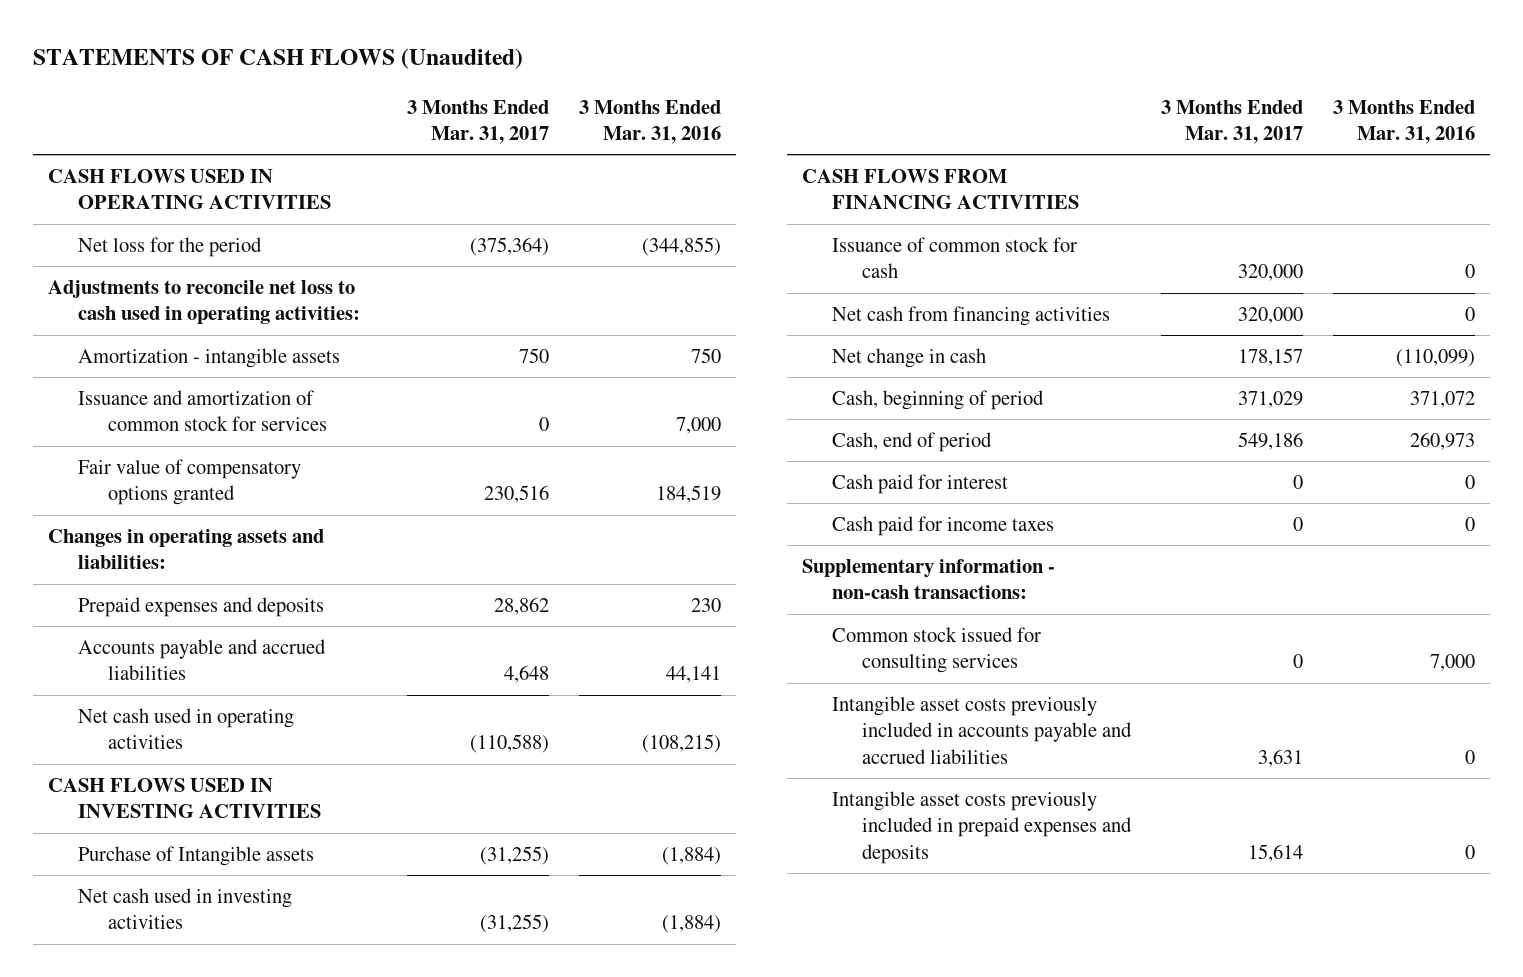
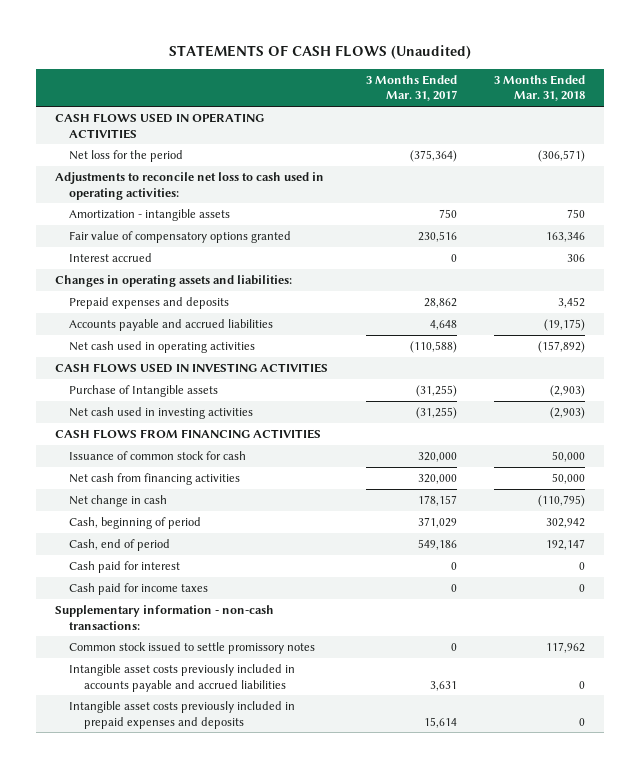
[579,99,722,144] 3 Months Ended Mar. 31, 2016 -> none
none -> [494,74,586,102] 3 Months Ended Mar. 31, 2018
[78,389,327,432] Issuance and amortization of common stock for services -> none
none -> [69,252,153,262] Interest accrued
[831,626,1041,674] Common stock issued for consulting services -> none
none -> [69,641,316,654] Common stock issued to settle promissory notes

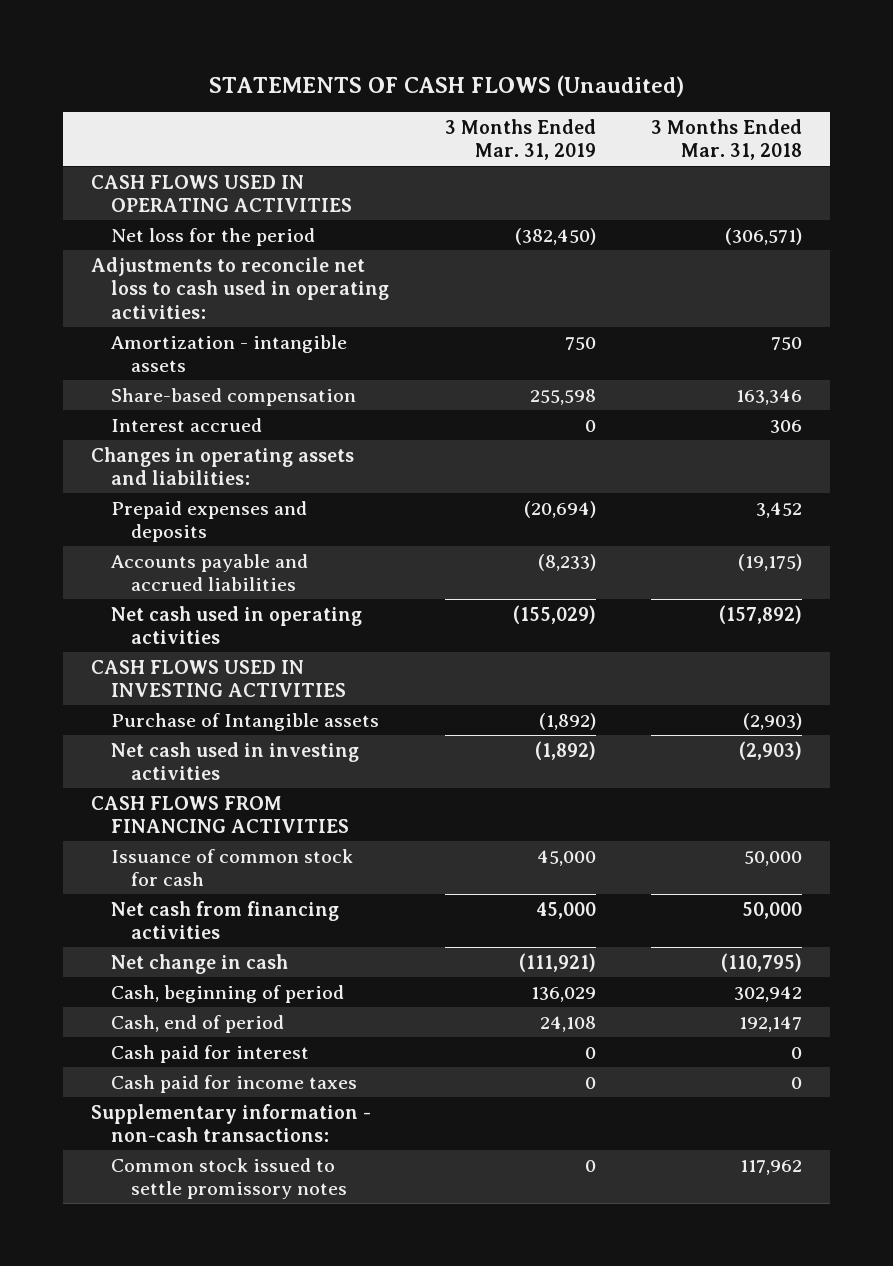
[365,74,457,102] 3 Months Ended Mar. 31, 2017 -> none
none -> [444,118,596,161] 3 Months Ended Mar. 31, 2019
[69,230,292,243] Fair value of compensatory options granted -> [110,387,356,406] Share-based compensation
[69,663,296,692] Intangible asset costs previously included in accounts payable and accrued liabilities -> none
[69,700,296,729] Intangible asset costs previously included in prepaid expenses and deposits -> none

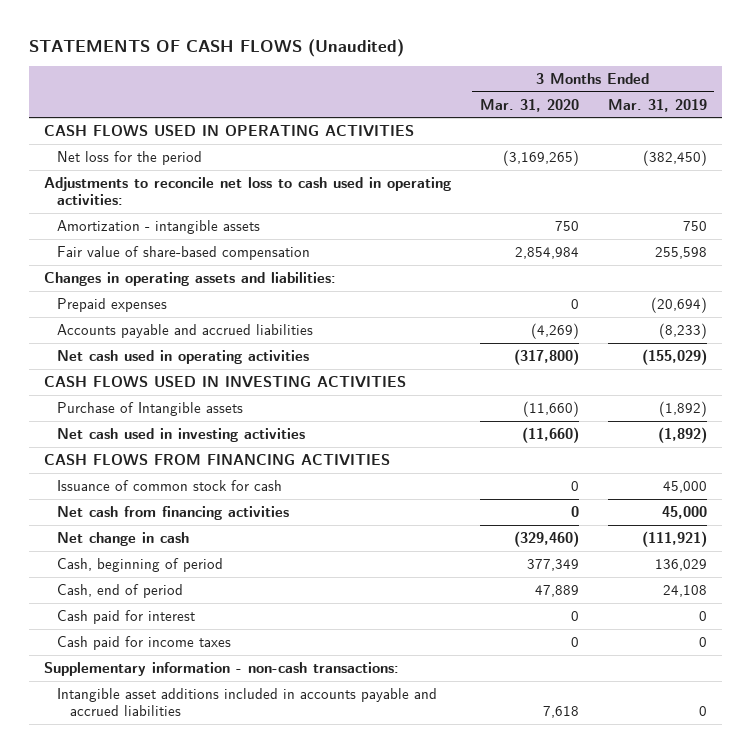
[651,118,803,161] 3 Months Ended Mar. 31, 2018 -> none
none -> [479,98,579,112] Mar. 31, 2020
[110,417,262,432] Interest accrued -> none
[110,387,356,406] Share-based compensation -> [56,245,310,260] Fair value of share-based compensation
[110,500,307,543] Prepaid expenses and deposits -> [56,297,167,312] Prepaid expenses
[110,1157,348,1200] Common stock issued to settle promissory notes -> none
none -> [56,687,437,717] Intangible asset additions included in accounts payable and accrued liabilities

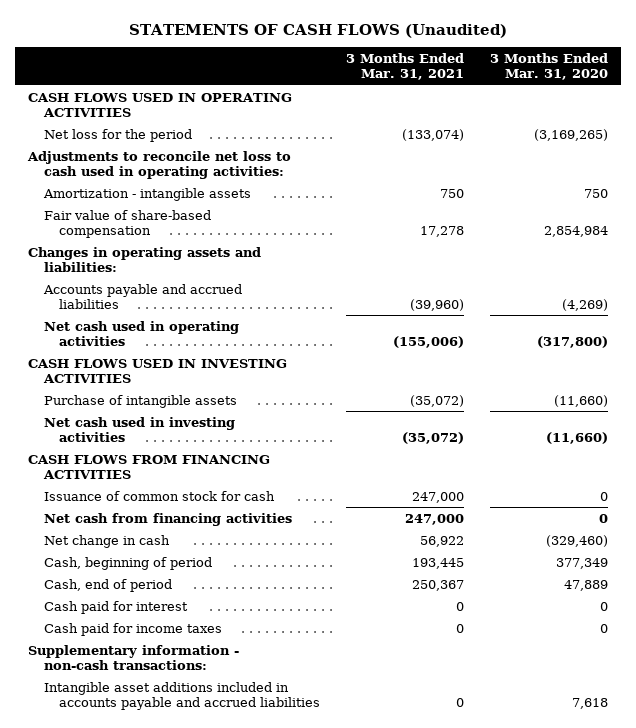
[608,98,708,112] Mar. 31, 2019 -> none
none -> [345,52,464,81] 3 Months Ended Mar. 31, 2021
[56,297,167,312] Prepaid expenses -> none
[56,401,243,416] Purchase of Intangible assets -> [43,394,237,408] Purchase of intangible assets

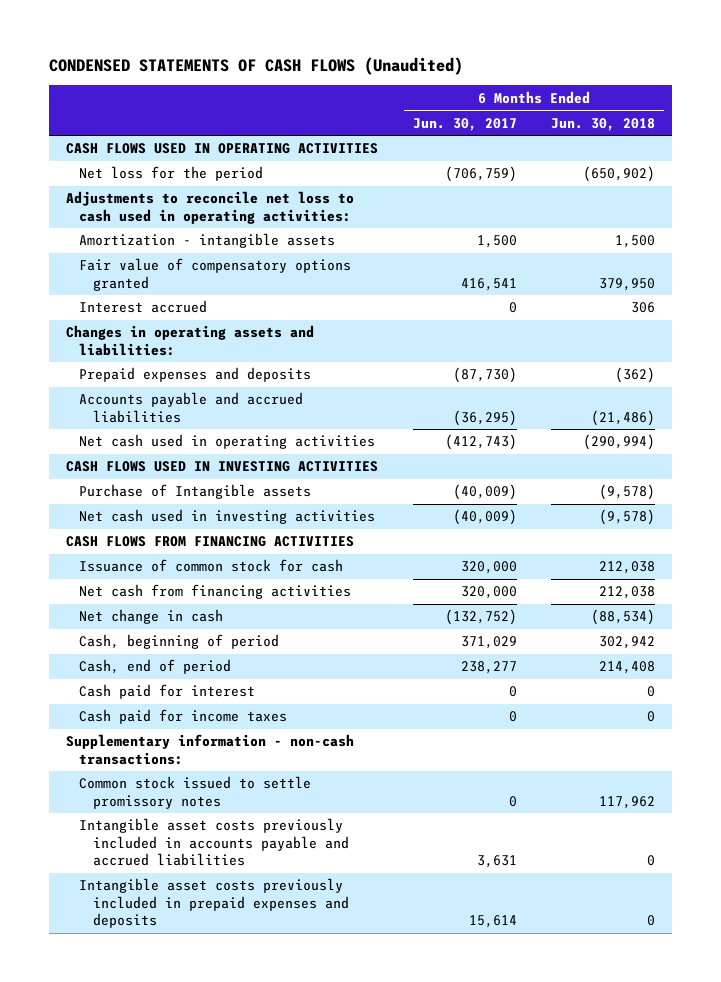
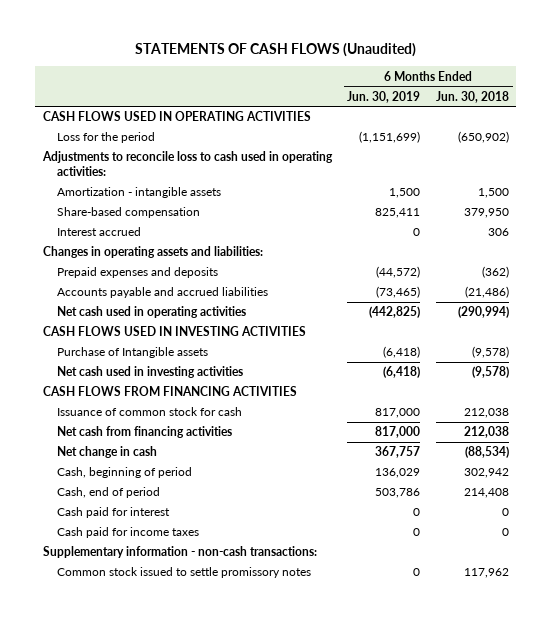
[49,57,464,76] CONDENSED STATEMENTS OF CASH FLOWS (Unaudited) -> [134,43,416,58] STATEMENTS OF CASH FLOWS (Unaudited)
[412,117,517,131] Jun. 30, 2017 -> none
none -> [347,90,421,103] Jun. 30, 2019
[79,166,264,182] Net loss for the period -> [56,132,155,144] Loss for the period
[66,191,355,224] Adjustments to reconcile net loss to cash used in operating activities: -> [42,151,334,177] Adjustments to reconcile loss to cash used in operating activities:
[79,258,352,291] Fair value of compensatory options granted -> [56,207,200,219] Share-based compensation
[79,818,349,867] Intangible asset costs previously included in accounts payable and accrued liabilities -> none
[79,878,349,929] Intangible asset costs previously included in prepaid expenses and deposits -> none

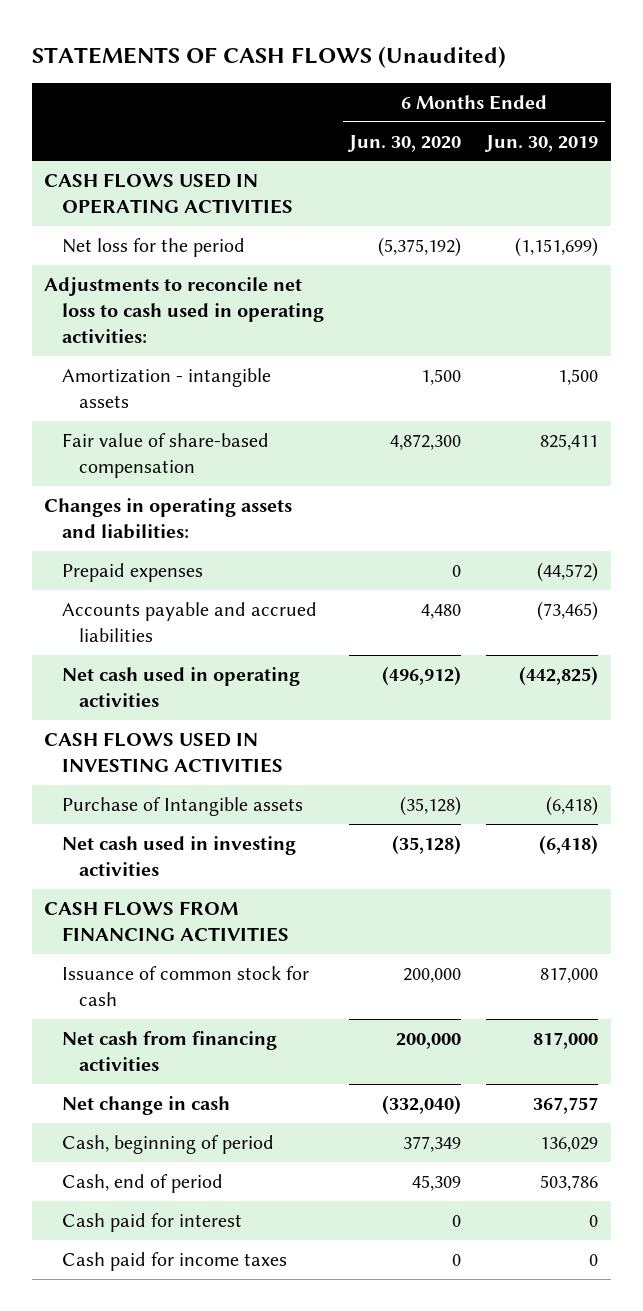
[435,90,509,103] Jun. 30, 2018 -> none
none -> [347,134,462,152] Jun. 30, 2020
[56,132,155,144] Loss for the period -> [61,237,245,257] Net loss for the period
[42,151,334,177] Adjustments to reconcile loss to cash used in operating activities: -> [44,276,324,344] Adjustments to reconcile net loss to cash used in operating activities:
[56,227,141,237] Interest accrued -> none
[56,207,200,219] Share-based compensation -> [61,432,269,479] Fair value of share-based compensation
[56,267,218,279] Prepaid expenses and deposits -> [61,562,203,582] Prepaid expenses
[43,546,318,559] Supplementary information - non-cash transactions: -> none
[56,567,311,579] Common stock issued to settle promissory notes -> none

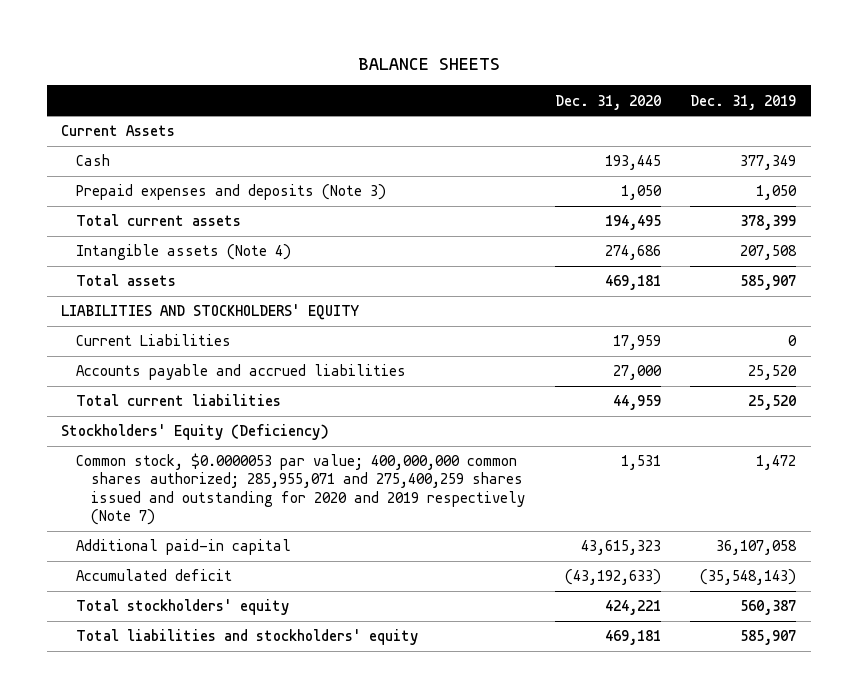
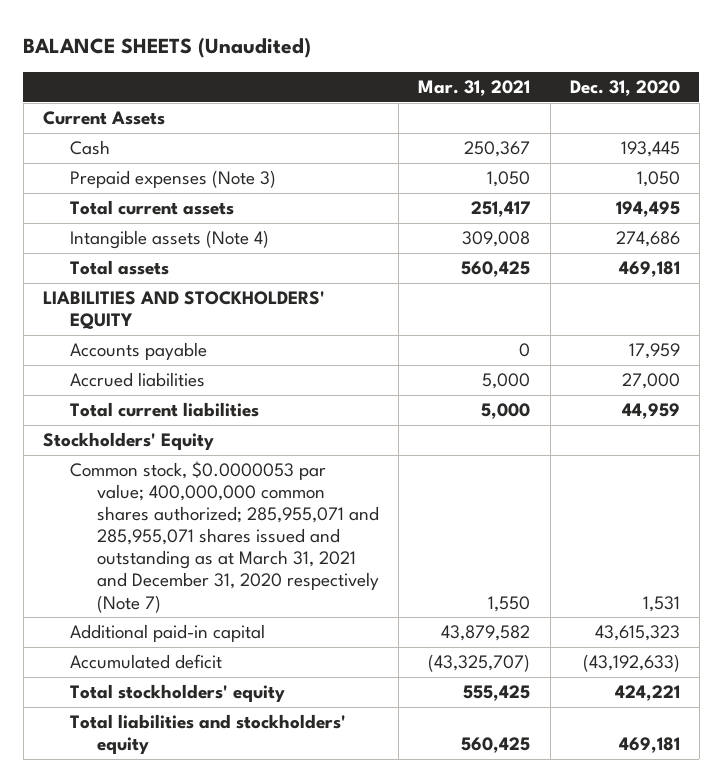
[357,58,500,71] BALANCE SHEETS -> [23,36,312,58] BALANCE SHEETS (Unaudited)
[690,94,797,110] Dec. 31, 2019 -> none
none -> [418,79,531,96] Mar. 31, 2021
[76,184,387,201] Prepaid expenses and deposits (Note 3) -> [70,170,277,189] Prepaid expenses (Note 3)
[76,364,407,381] Accounts payable and accrued liabilities -> none
[76,334,232,347] Current Liabilities -> [70,342,208,361] Accounts payable
none -> [70,372,206,388] Accrued liabilities
[61,424,330,441] Stockholders' Equity (Deficiency) -> [43,432,215,451] Stockholders' Equity
[76,453,526,525] Common stock, $0.0000053 par value; 400,000,000 common shares authorized; 285,955,071 and 275,400,259 shares issued and outstanding for 2020 and 2019 respectively (Note 7) -> [70,461,379,613] Common stock, $0.0000053 par value; 400,000,000 common shares authorized; 285,955,071 and 285,955,071 shares issued and outstanding as at March 31, 2021 and December 31, 2020 respectively (Note 7)

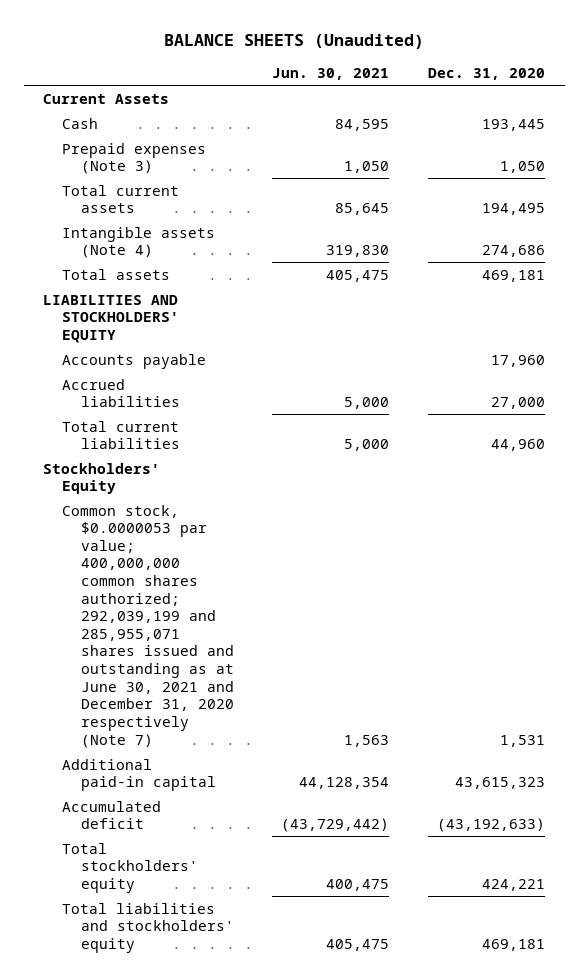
[418,79,531,96] Mar. 31, 2021 -> none
none -> [272,68,390,81] Jun. 30, 2021
[628,343,680,360] 17,959 -> [491,354,546,367] 17,960
[621,403,680,420] 44,959 -> [491,439,546,452] 44,960
[70,461,379,613] Common stock, $0.0000053 par value; 400,000,000 common shares authorized; 285,955,071 and 285,955,071 shares issued and outstanding as at March 31, 2021 and December 31, 2020 respectively (Note 7) -> [61,504,234,748] Common stock, $0.0000053 par value; 400,000,000 common shares authorized; 292,039,199 and 285,955,071 shares issued and outstanding as at June 30, 2021 and December 31, 2020 respectively (Note 7)

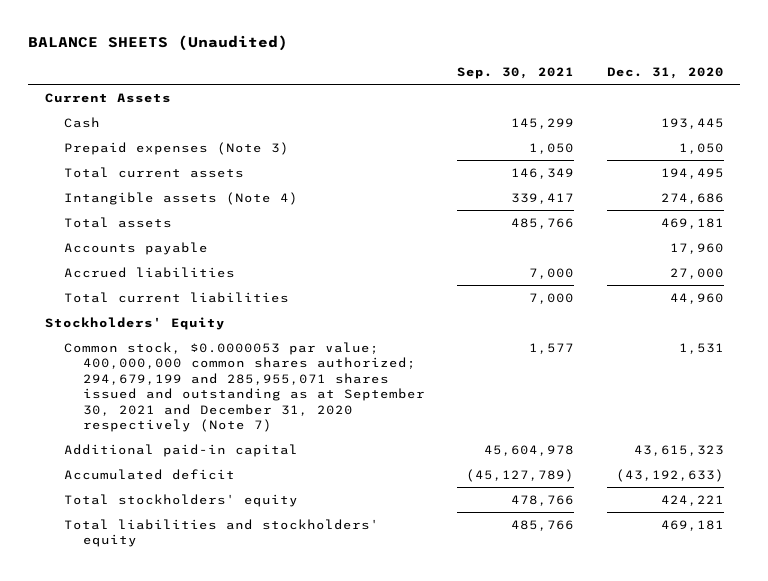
[272,68,390,81] Jun. 30, 2021 -> none
none -> [457,66,575,79] Sep. 30, 2021
[43,294,179,343] LIABILITIES AND STOCKHOLDERS' EQUITY -> none
[61,504,234,748] Common stock, $0.0000053 par value; 400,000,000 common shares authorized; 292,039,199 and 285,955,071 shares issued and outstanding as at June 30, 2021 and December 31, 2020 respectively (Note 7) -> [63,341,425,433] Common stock, $0.0000053 par value; 400,000,000 common shares authorized; 294,679,199 and 285,955,071 shares issued and outstanding as at September 30, 2021 and December 31, 2020 respectively (Note 7)

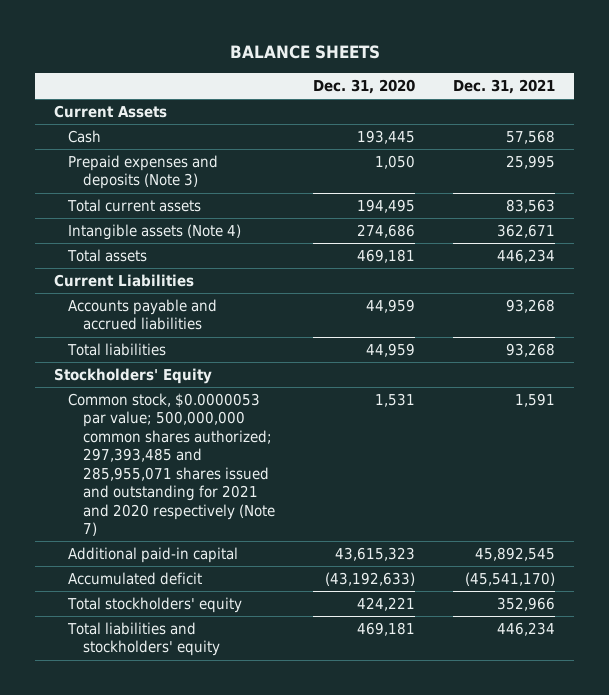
[28,35,289,52] BALANCE SHEETS (Unaudited) -> [229,44,380,59] BALANCE SHEETS
[457,66,575,79] Sep. 30, 2021 -> none
none -> [452,78,555,94] Dec. 31, 2021
[63,141,289,155] Prepaid expenses (Note 3) -> [68,155,219,190] Prepaid expenses and deposits (Note 3)
[63,266,235,278] Accrued liabilities -> none
none -> [54,274,195,288] Current Liabilities
[63,241,208,255] Accounts payable -> [68,299,218,331] Accounts payable and accrued liabilities
[669,242,724,254] 17,960 -> [365,299,415,314] 44,959
[63,291,289,303] Total current liabilities -> [67,343,167,357] Total liabilities
[669,292,724,304] 44,960 -> [365,343,415,358] 44,959
[63,341,425,433] Common stock, $0.0000053 par value; 400,000,000 common shares authorized; 294,679,199 and 285,955,071 shares issued and outstanding as at September 30, 2021 and December 31, 2020 respectively (Note 7) -> [68,393,275,537] Common stock, $0.0000053 par value; 500,000,000 common shares authorized; 297,393,485 and 285,955,071 shares issued and outstanding for 2021 and 2020 respectively (Note 7)

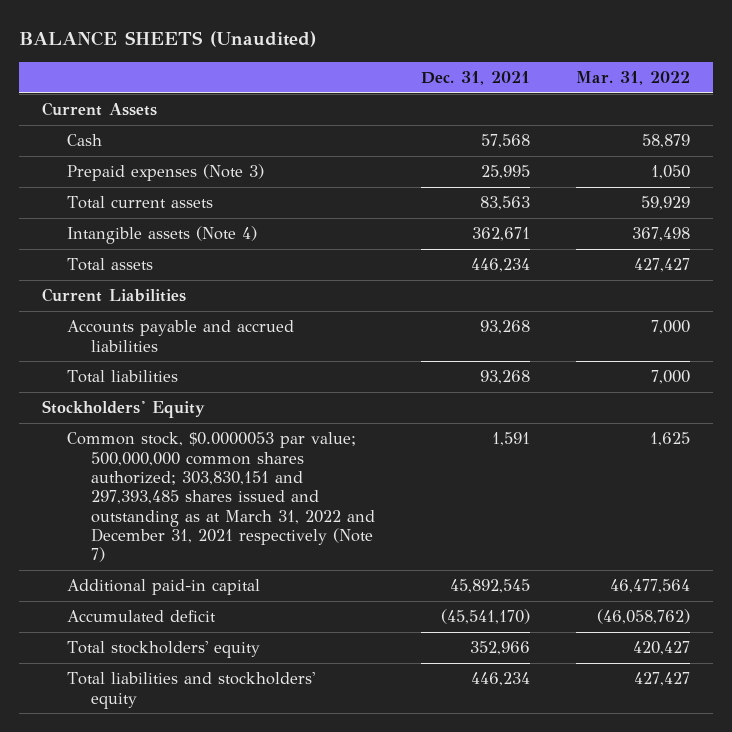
[229,44,380,59] BALANCE SHEETS -> [19,30,317,47] BALANCE SHEETS (Unaudited)
[312,78,415,94] Dec. 31, 2020 -> none
none -> [575,70,690,85] Mar. 31, 2022
[68,155,219,190] Prepaid expenses and deposits (Note 3) -> [66,164,264,182] Prepaid expenses (Note 3)
[68,393,275,537] Common stock, $0.0000053 par value; 500,000,000 common shares authorized; 297,393,485 and 285,955,071 shares issued and outstanding for 2021 and 2020 respectively (Note 7) -> [66,432,376,563] Common stock, $0.0000053 par value; 500,000,000 common shares authorized; 303,830,151 and 297,393,485 shares issued and outstanding as at March 31, 2022 and December 31, 2021 respectively (Note 7)

